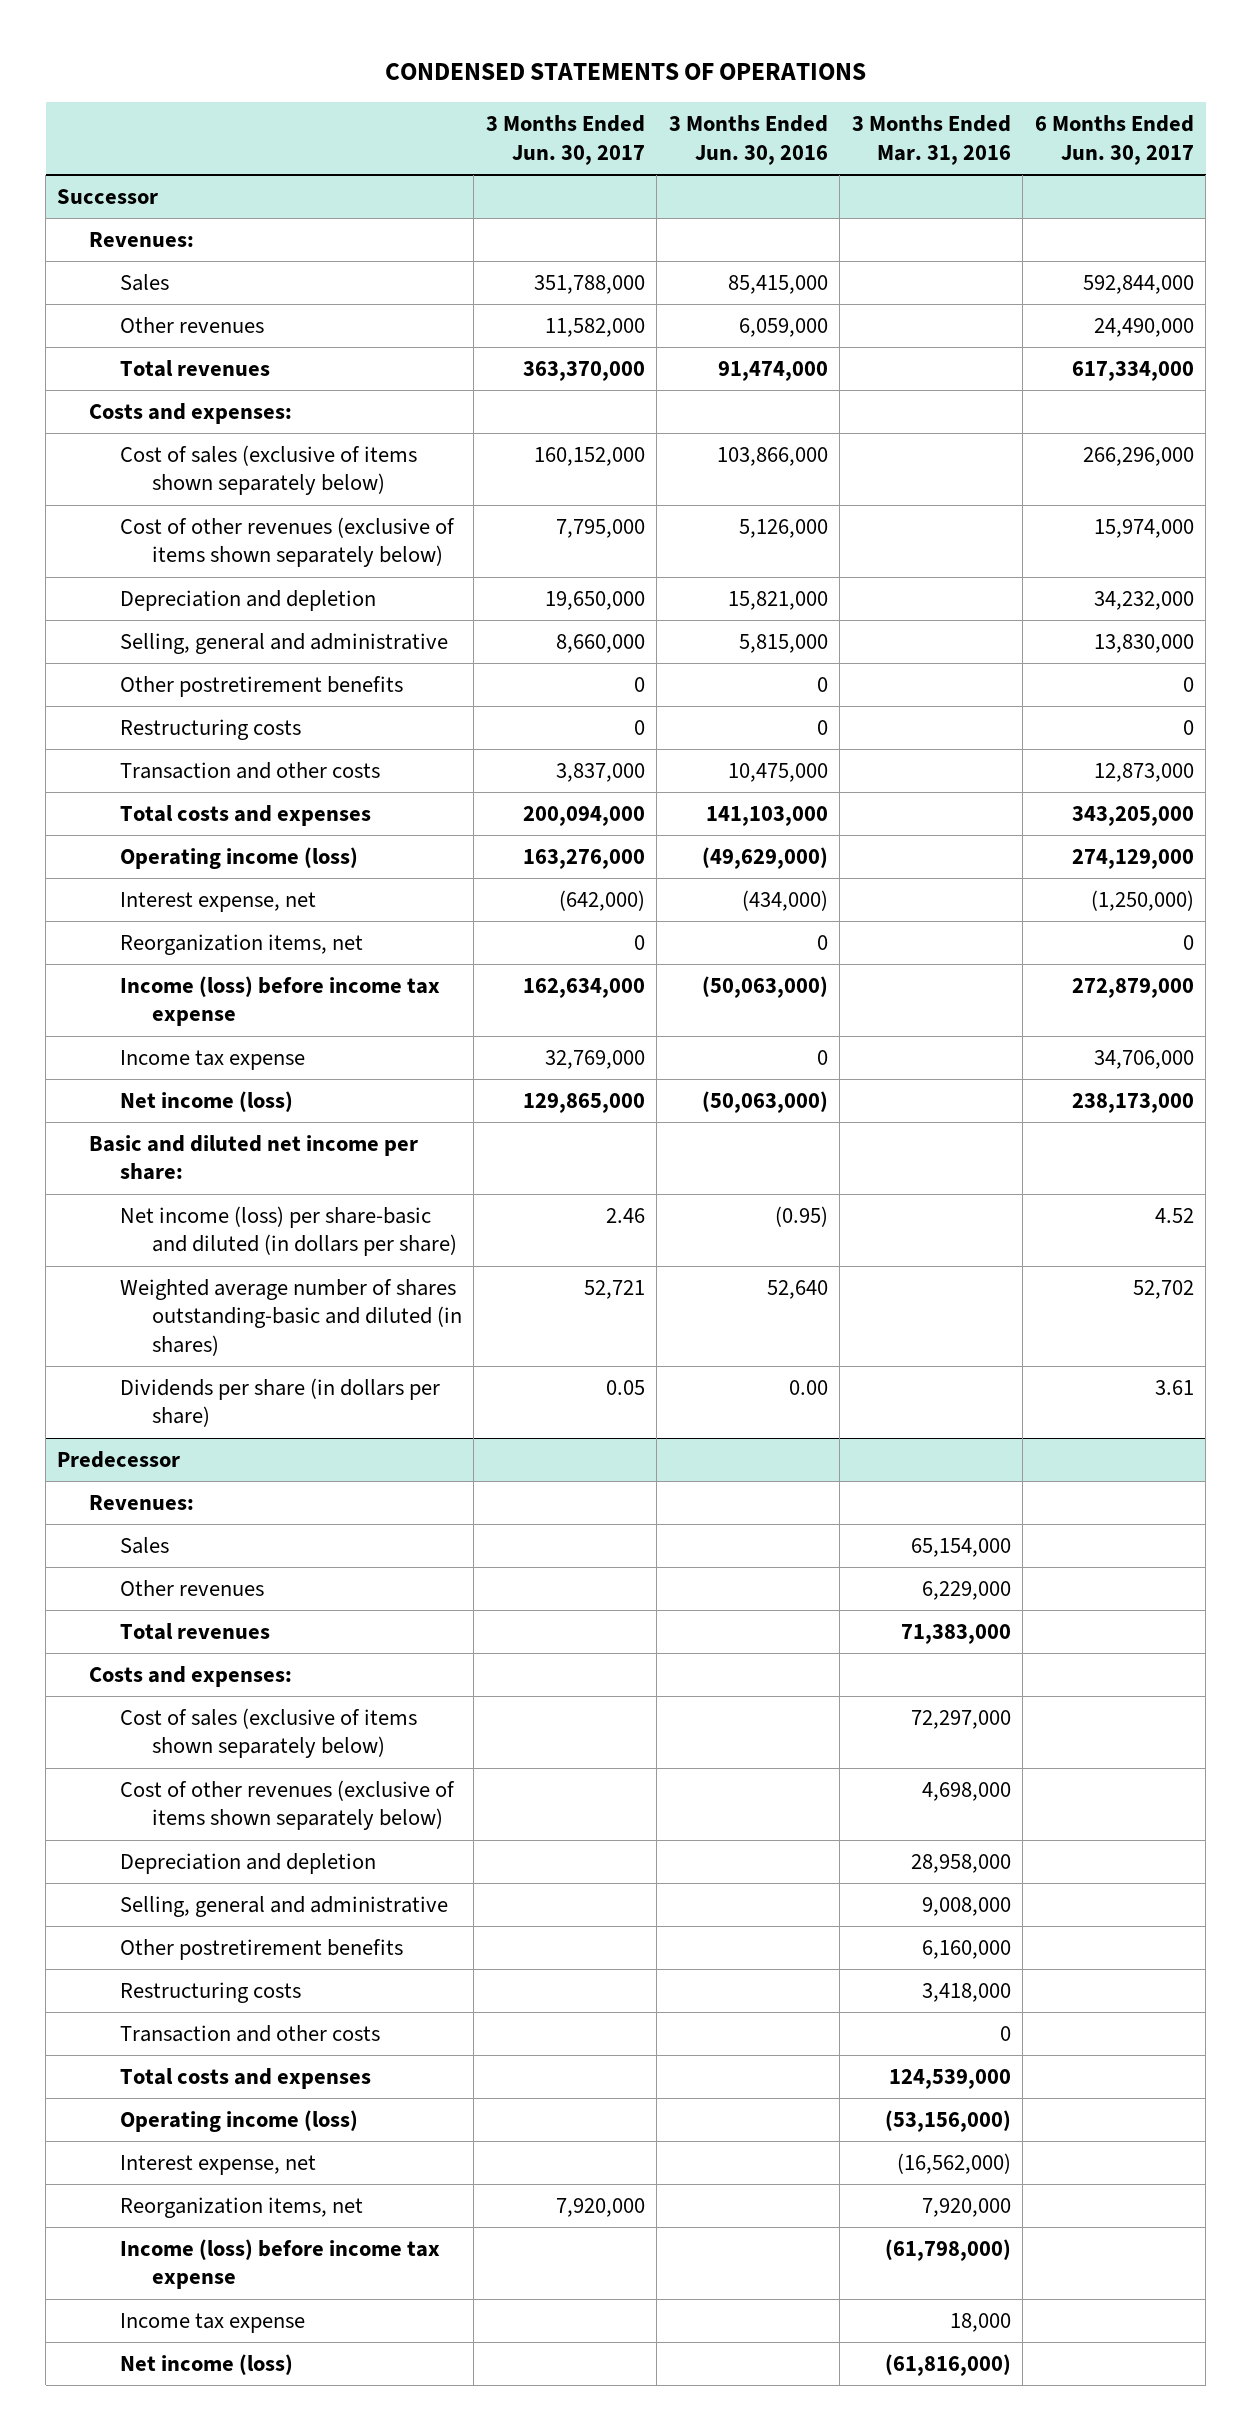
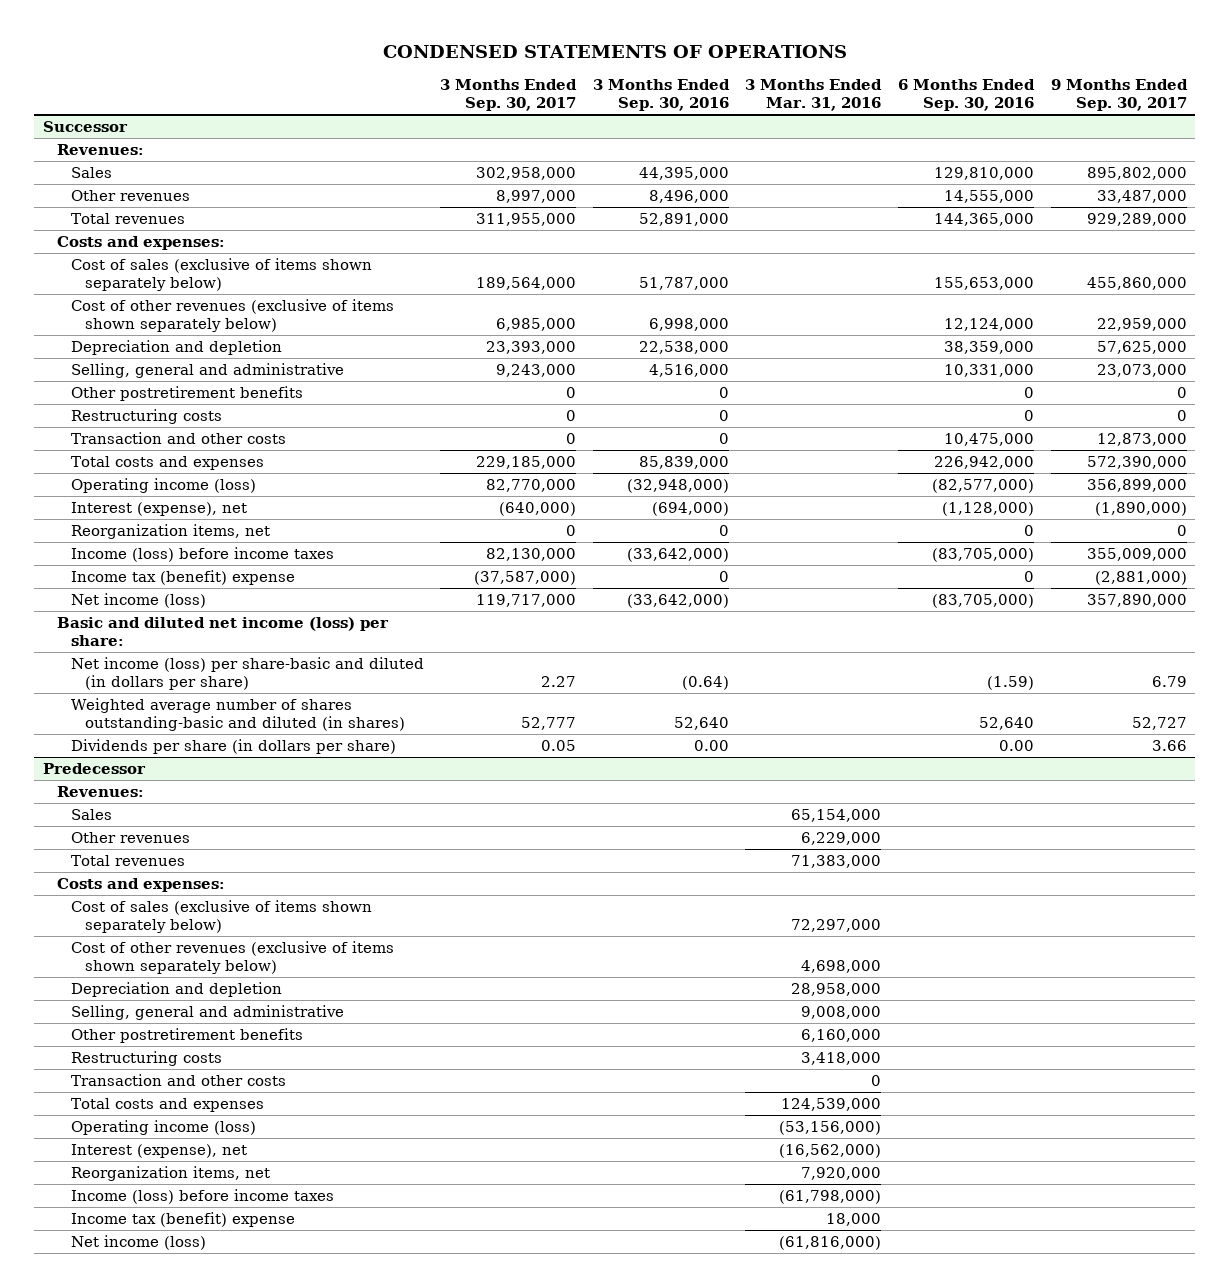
[485,115,645,165] 3 Months Ended Jun. 30, 2017 -> none
[668,115,828,165] 3 Months Ended Jun. 30, 2016 -> none
[1034,115,1194,165] 6 Months Ended Jun. 30, 2017 -> none
none -> [440,78,578,112] 3 Months Ended Sep. 30, 2017
none -> [592,78,730,112] 3 Months Ended Sep. 30, 2016
none -> [897,78,1035,112] 6 Months Ended Sep. 30, 2016
none -> [1050,78,1188,112] 9 Months Ended Sep. 30, 2017
[120,891,317,912] Interest expense, net -> [70,501,247,516] Interest (expense), net
[120,975,441,1027] Income (loss) before income tax expense -> [70,546,334,562] Income (loss) before income taxes
[120,1049,306,1070] Income tax expense -> [70,569,295,585] Income tax (benefit) expense
[88,1134,418,1181] Basic and diluted net income per share: -> [56,616,389,647] Basic and diluted net income (loss) per share:
[120,2154,317,2175] Interest expense, net -> [70,1143,247,1158] Interest (expense), net
[120,2238,441,2290] Income (loss) before income tax expense -> [70,1188,334,1204] Income (loss) before income taxes
[120,2312,306,2333] Income tax expense -> [70,1211,295,1227] Income tax (benefit) expense

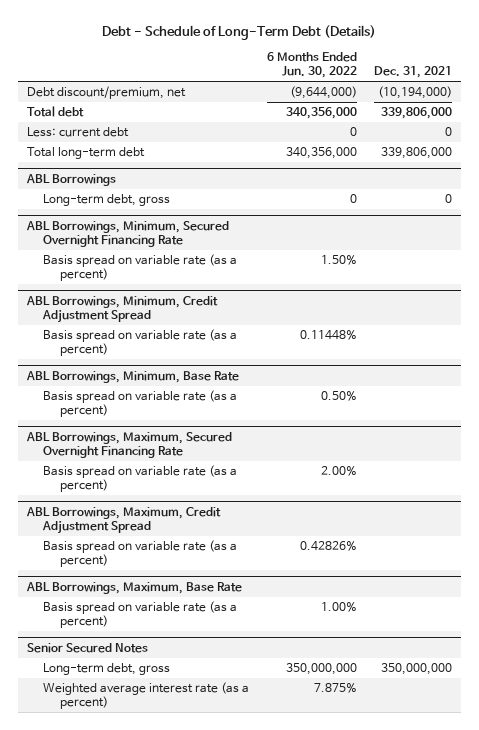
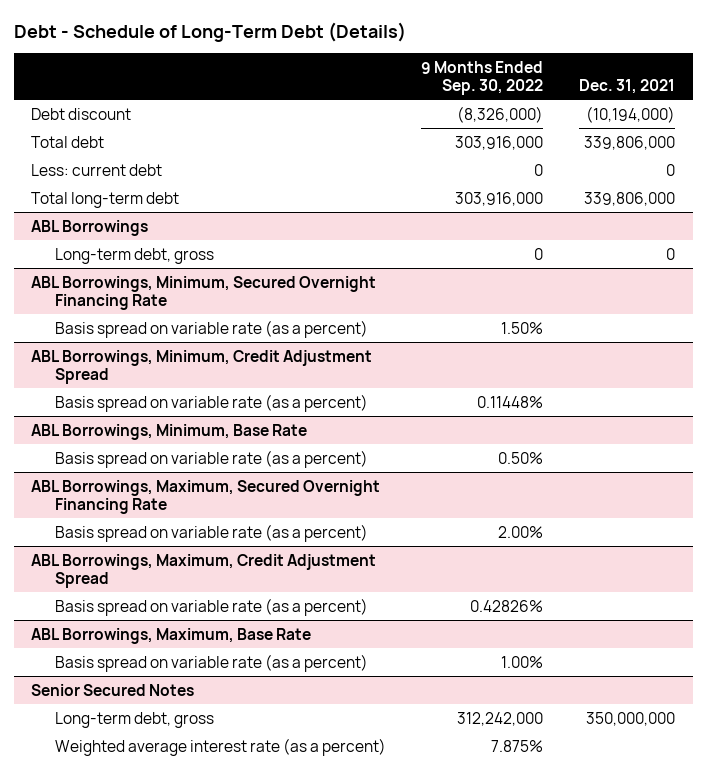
[266,52,357,79] 6 Months Ended Jun. 30, 2022 -> none
none -> [421,60,544,96] 9 Months Ended Sep. 30, 2022
[26,86,186,100] Debt discount/premium, net -> [31,107,132,120] Debt discount

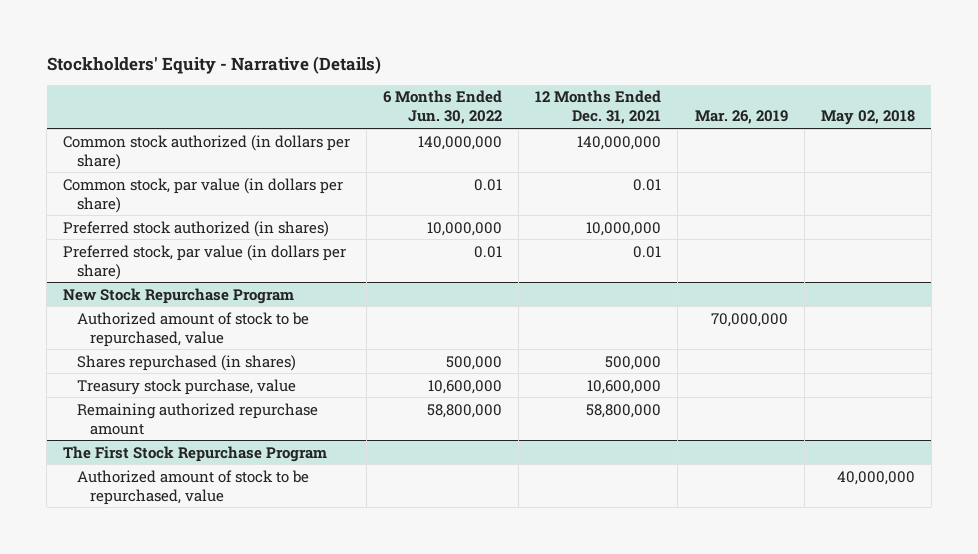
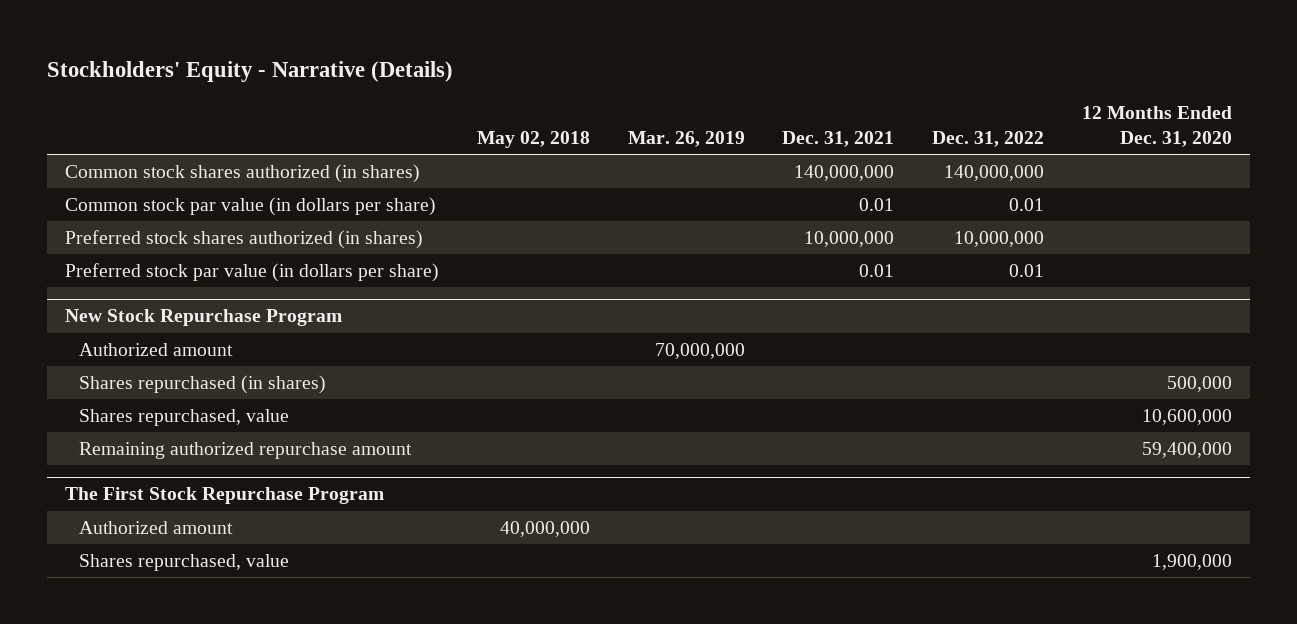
[383,90,503,125] 6 Months Ended Jun. 30, 2022 -> none
[535,90,662,125] 12 Months Ended Dec. 31, 2021 -> none
none -> [782,131,895,148] Dec. 31, 2021
none -> [932,131,1045,148] Dec. 31, 2022
none -> [1081,106,1232,148] 12 Months Ended Dec. 31, 2020
[63,134,351,170] Common stock authorized (in dollars per share) -> [65,163,421,183] Common stock shares authorized (in shares)
[63,177,344,213] Common stock, par value (in dollars per share) -> [65,196,437,216] Common stock par value (in dollars per share)
[63,220,330,237] Preferred stock authorized (in shares) -> [65,229,424,249] Preferred stock shares authorized (in shares)
[63,244,347,280] Preferred stock, par value (in dollars per share) -> [65,262,440,282] Preferred stock par value (in dollars per share)
[76,311,309,347] Authorized amount of stock to be repurchased, value -> [79,342,234,356] Authorized amount
[76,378,296,395] Treasury stock purchase, value -> [79,408,290,426] Shares repurchased, value
[76,469,309,505] Authorized amount of stock to be repurchased, value -> [79,520,234,534] Authorized amount
none -> [79,553,290,571] Shares repurchased, value

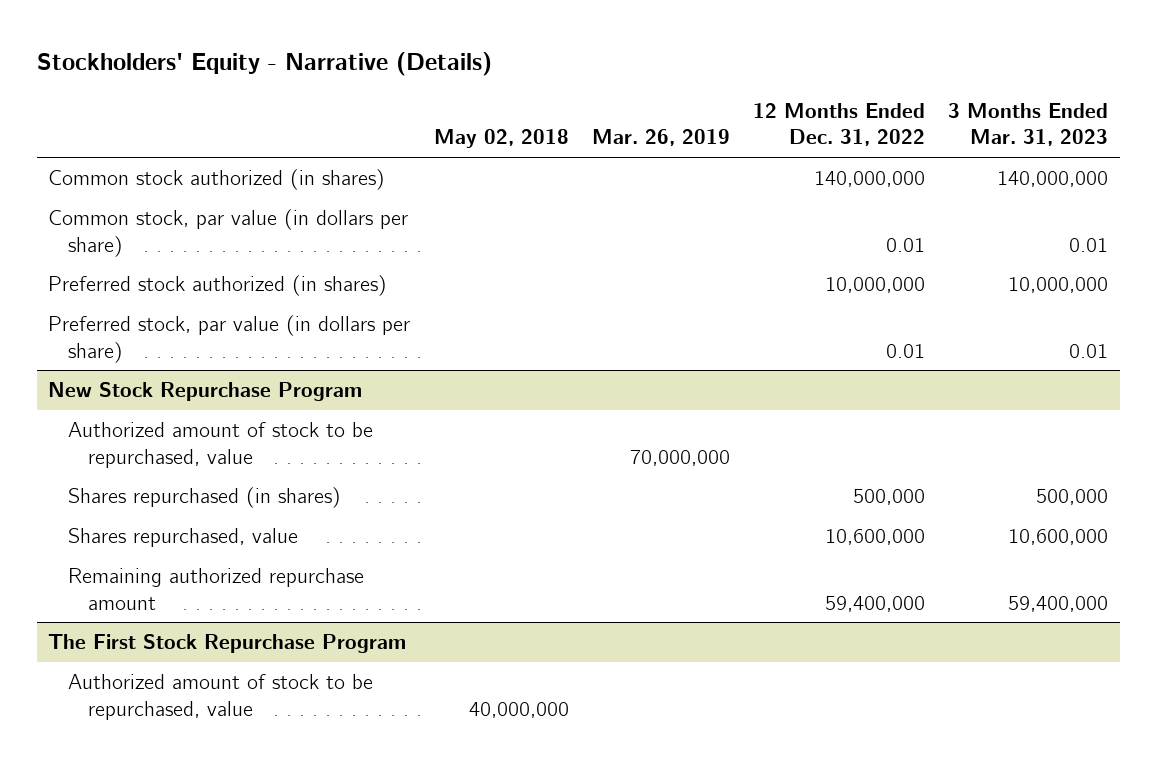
[782,131,895,148] Dec. 31, 2021 -> none
[932,131,1045,148] Dec. 31, 2022 -> none
[1081,106,1232,148] 12 Months Ended Dec. 31, 2020 -> none
none -> [752,103,925,147] 12 Months Ended Dec. 31, 2022
none -> [947,103,1108,147] 3 Months Ended Mar. 31, 2023
[65,163,421,183] Common stock shares authorized (in shares) -> [48,169,386,191] Common stock authorized (in shares)
[65,196,437,216] Common stock par value (in dollars per share) -> [48,209,409,257] Common stock, par value (in dollars per share)
[65,229,424,249] Preferred stock shares authorized (in shares) -> [48,275,388,297] Preferred stock authorized (in shares)
[65,262,440,282] Preferred stock par value (in dollars per share) -> [48,315,411,363] Preferred stock, par value (in dollars per share)
[79,342,234,356] Authorized amount -> [68,422,374,468] Authorized amount of stock to be repurchased, value
[79,553,290,571] Shares repurchased, value -> none
[79,520,234,534] Authorized amount -> [68,674,374,720] Authorized amount of stock to be repurchased, value

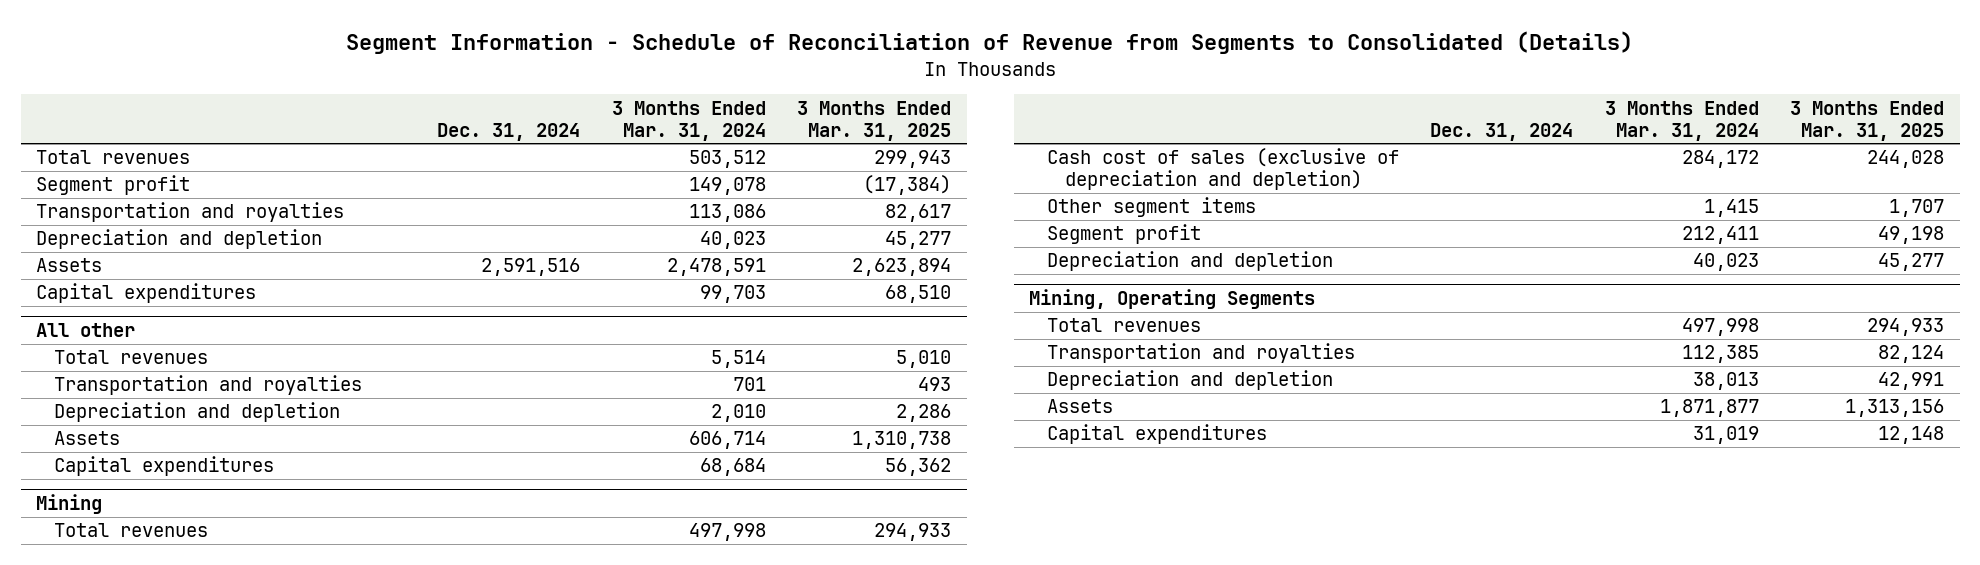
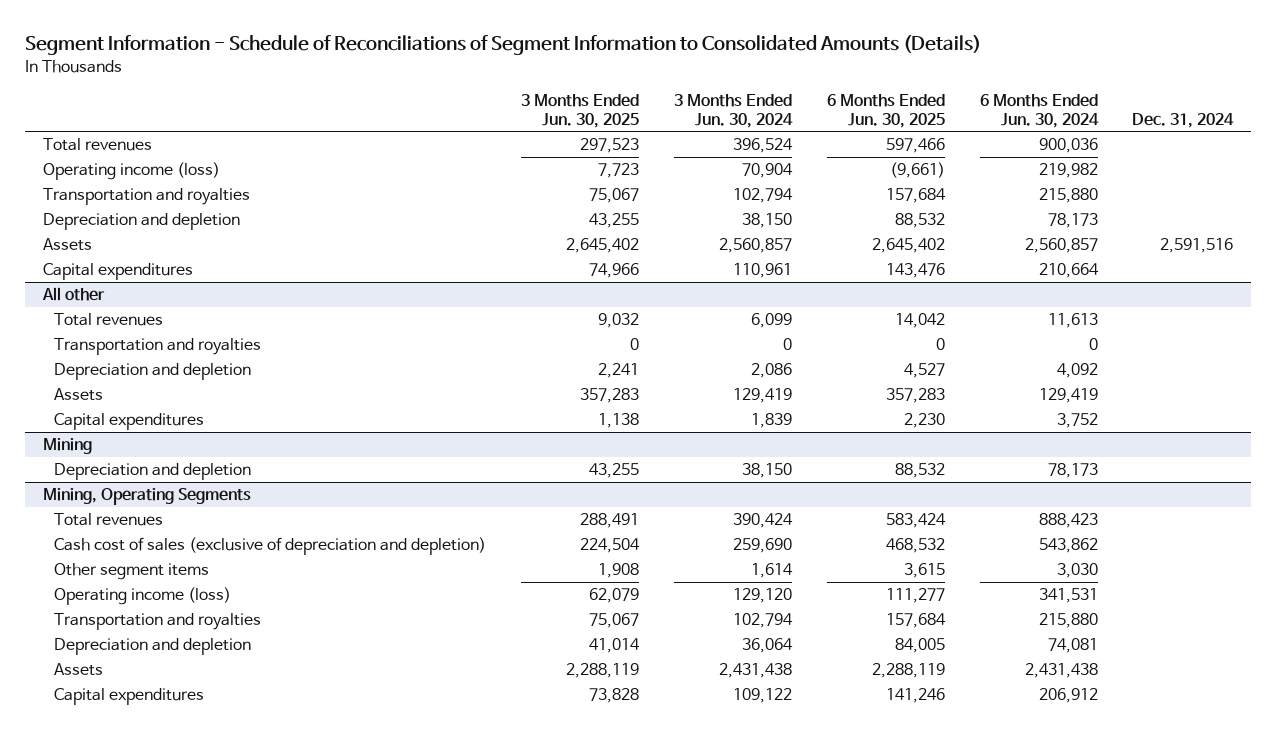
[346,31,1634,55] Segment Information - Schedule of Reconciliation of Revenue from Segments to Consolidated (Details) -> [25,35,982,56] Segment Information - Schedule of Reconciliations of Segment Information to Consolidated Amounts (Details)
[611,100,766,141] 3 Months Ended Mar. 31, 2024 -> none
[796,100,951,141] 3 Months Ended Mar. 31, 2025 -> none
none -> [520,93,639,128] 3 Months Ended Jun. 30, 2025
none -> [673,93,793,128] 3 Months Ended Jun. 30, 2024
none -> [826,93,945,128] 6 Months Ended Jun. 30, 2025
none -> [979,93,1099,128] 6 Months Ended Jun. 30, 2024
[36,175,191,196] Segment profit -> [42,162,220,181] Operating income (loss)
[54,523,209,538] Total revenues -> none
[1047,148,1400,191] Cash cost of sales (exclusive of depreciation and depletion) -> none
[1047,197,1257,218] Other segment items -> none
[1047,224,1202,245] Segment profit -> none
none -> [53,537,486,556] Cash cost of sales (exclusive of depreciation and depletion)
none -> [53,563,209,581] Other segment items
none -> [53,587,231,606] Operating income (loss)

